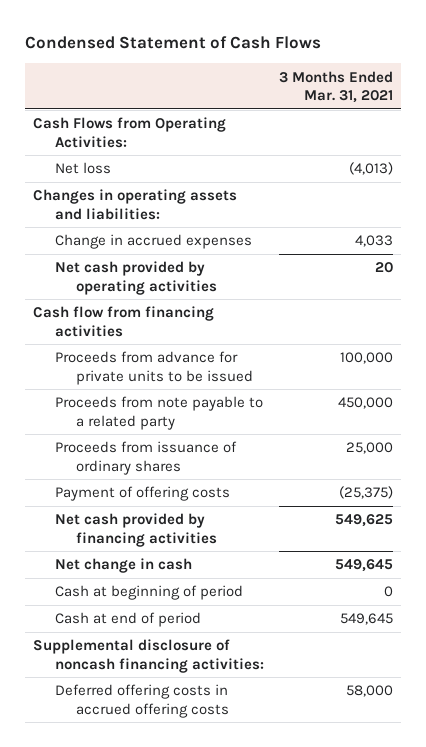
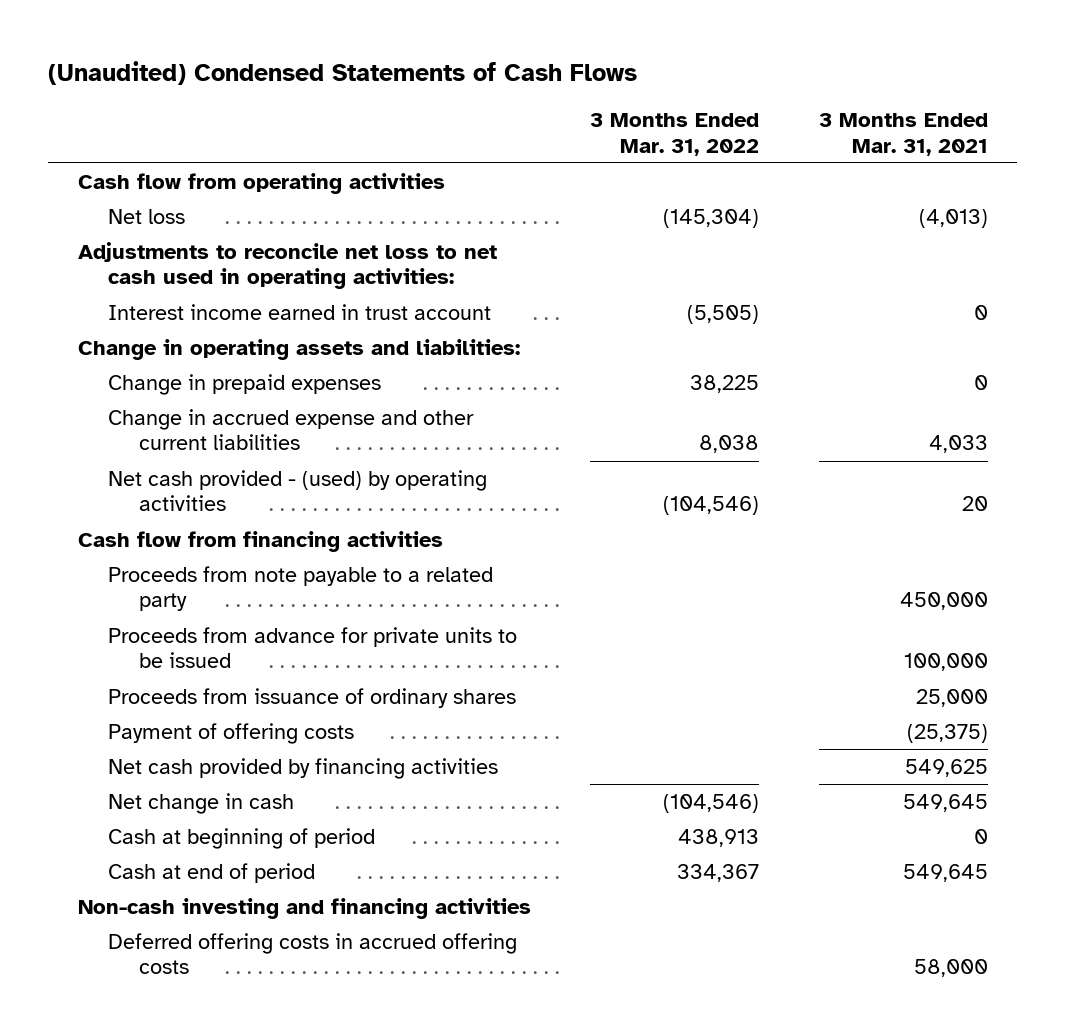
[25,36,322,50] Condensed Statement of Cash Flows -> [48,61,638,86] (Unaudited) Condensed Statements of Cash Flows
none -> [590,113,760,156] 3 Months Ended Mar. 31, 2022
[33,117,227,148] Cash Flows from Operating Activities: -> [77,172,445,194] Cash flow from operating activities
none -> [77,241,497,290] Adjustments to reconcile net loss to net cash used in operating activities:
none -> [108,303,492,320] Interest income earned in trust account
[33,189,238,220] Changes in operating assets and liabilities: -> [77,338,520,360] Change in operating assets and liabilities:
none -> [108,373,382,395] Change in prepaid expenses
[54,234,252,250] Change in accrued expenses -> [108,408,475,451] Change in accrued expense and other current liabilities
[54,261,218,295] Net cash provided by operating activities -> [108,469,488,512] Net cash provided - (used) by operating activities
[54,351,254,385] Proceeds from advance for private units to be issued -> [108,626,518,669] Proceeds from advance for private units to be issued
[33,639,264,673] Supplemental disclosure of noncash financing activities: -> [77,897,531,919] Non-cash investing and financing activities

